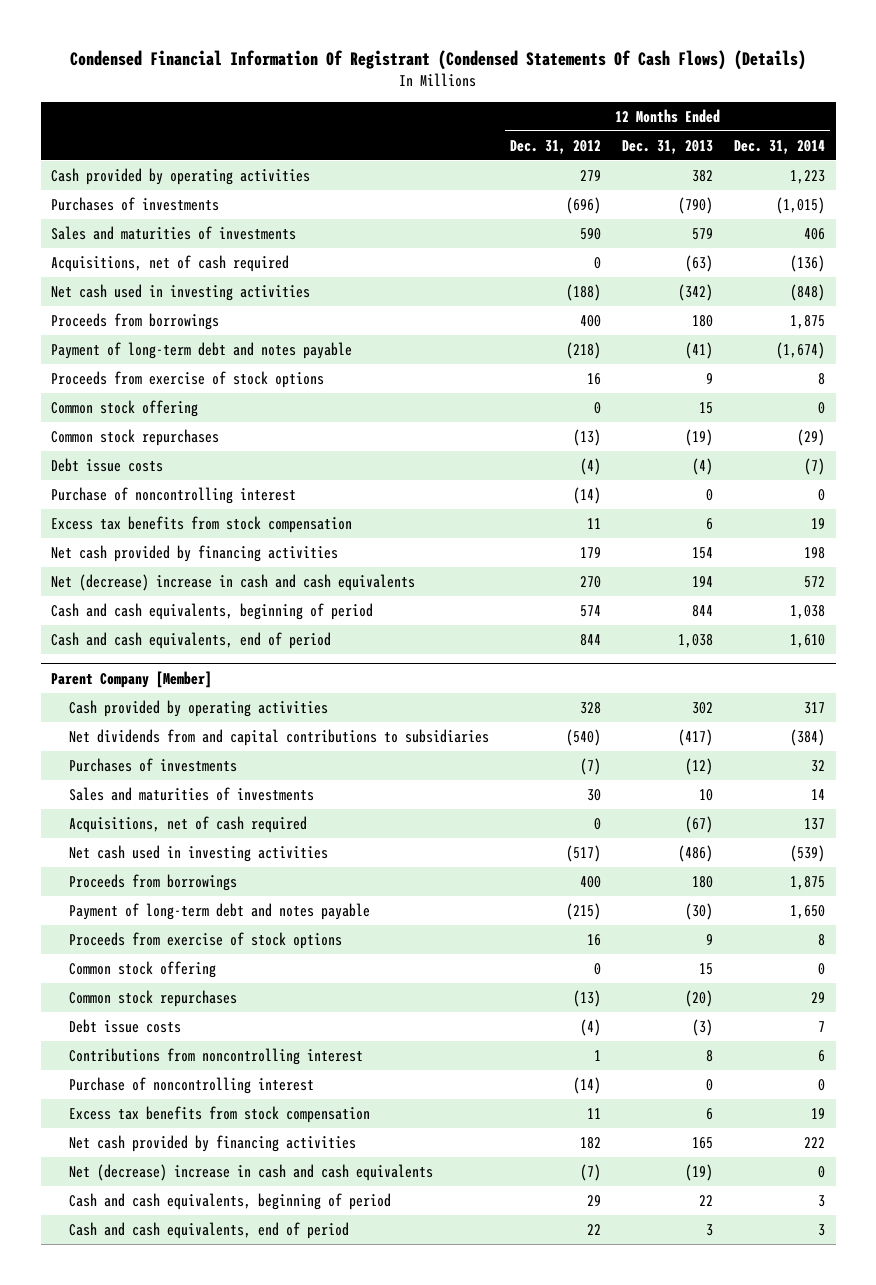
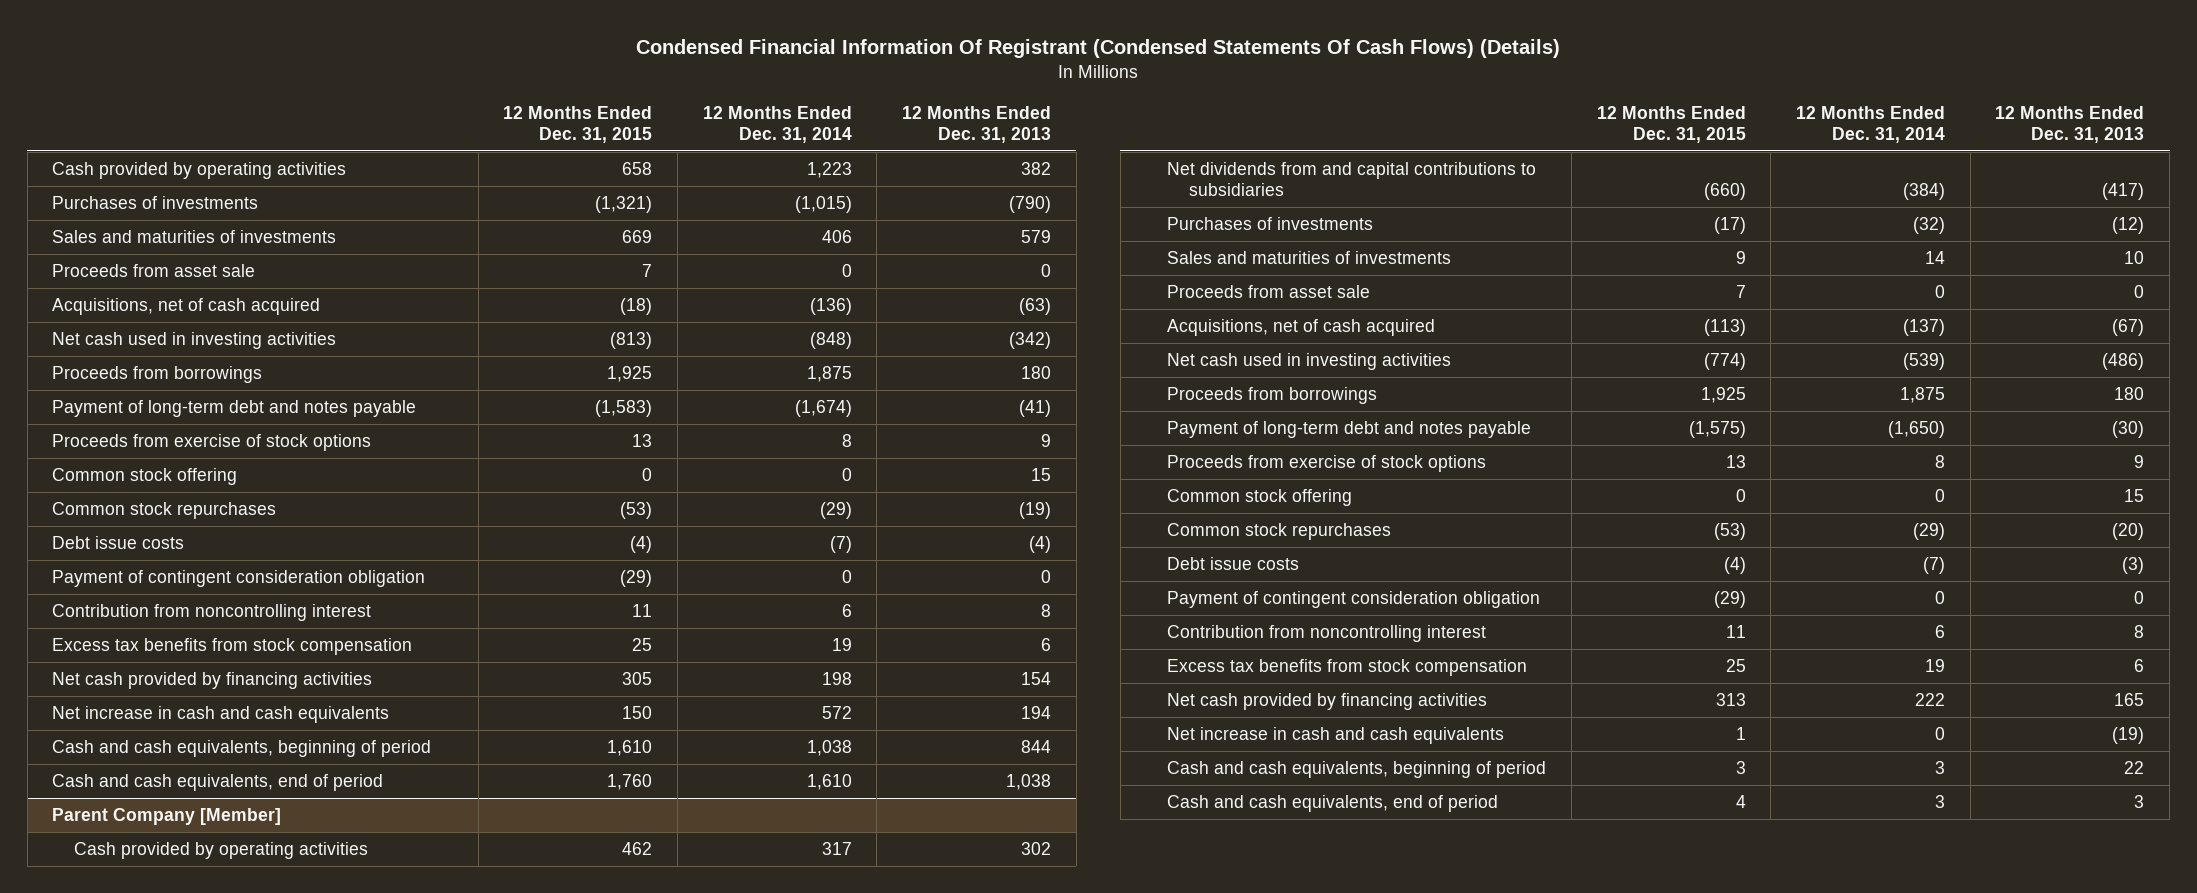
[510,139,602,154] Dec. 31, 2012 -> none
none -> [503,105,653,143] 12 Months Ended Dec. 31, 2015
none -> [52,264,256,278] Proceeds from asset sale
[51,255,290,273] Acquisitions, net of cash required -> [52,298,321,316] Acquisitions, net of cash acquired
[51,487,297,505] Purchase of noncontrolling interest -> none
none -> [52,570,426,588] Payment of contingent consideration obligation
none -> [52,604,372,622] Contribution from noncontrolling interest
[51,574,416,592] Net (decrease) increase in cash and cash equivalents -> [52,706,390,724] Net increase in cash and cash equivalents
[811,760,826,773] 32 -> [1913,217,1946,235] (32)
none -> [1167,285,1371,299] Proceeds from asset sale
[68,816,307,834] Acquisitions, net of cash required -> [1167,319,1436,337] Acquisitions, net of cash acquired
[804,818,826,831] 137 -> [1903,319,1946,337] (137)
[790,905,826,920] 1,650 -> [1888,421,1946,439] (1,650)
[68,1077,314,1095] Purchase of noncontrolling interest -> none
[811,992,826,1004] 29 -> [1913,523,1946,541] (29)
[818,1021,826,1033] 7 -> [1923,557,1946,575] (7)
none -> [1167,591,1541,609] Payment of contingent consideration obligation
[68,1048,363,1066] Contributions from noncontrolling interest -> [1167,625,1487,643] Contribution from noncontrolling interest
[68,1164,433,1182] Net (decrease) increase in cash and cash equivalents -> [1167,727,1505,745] Net increase in cash and cash equivalents

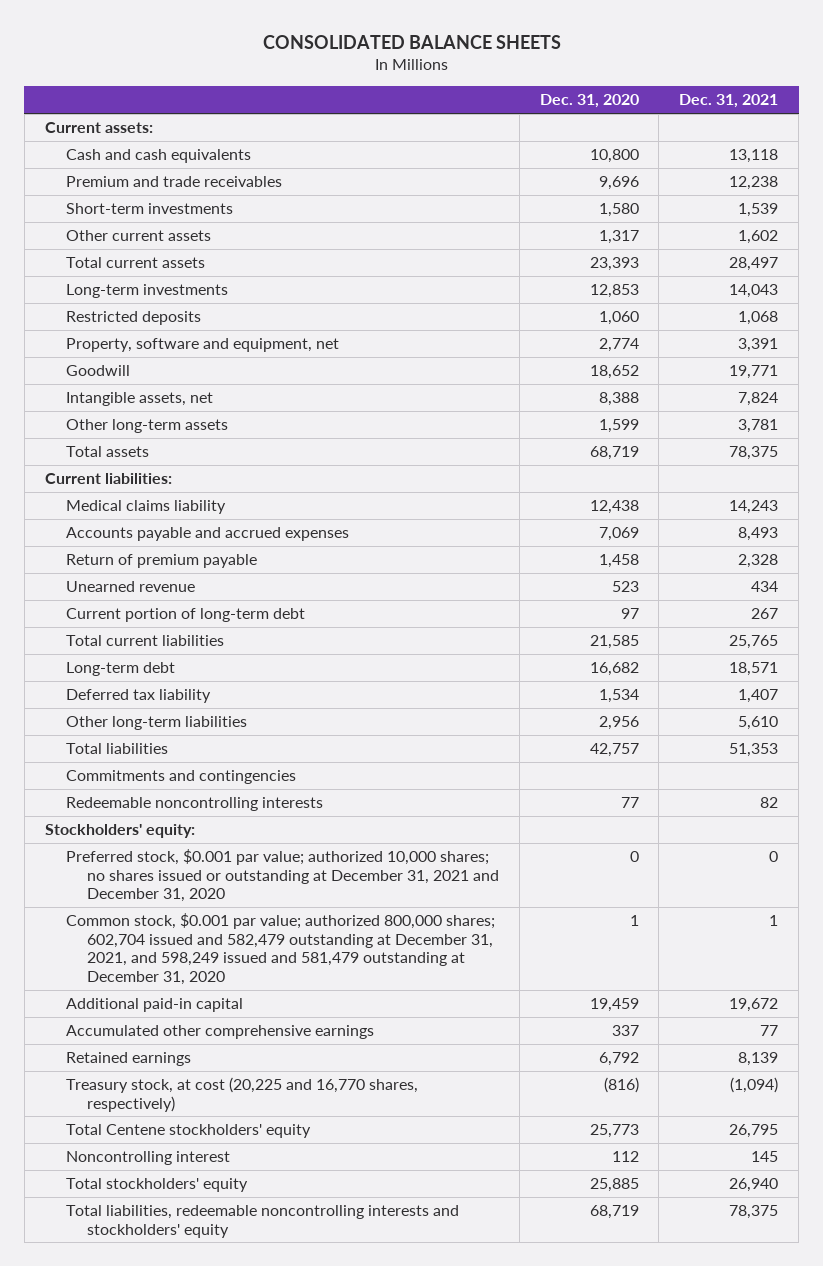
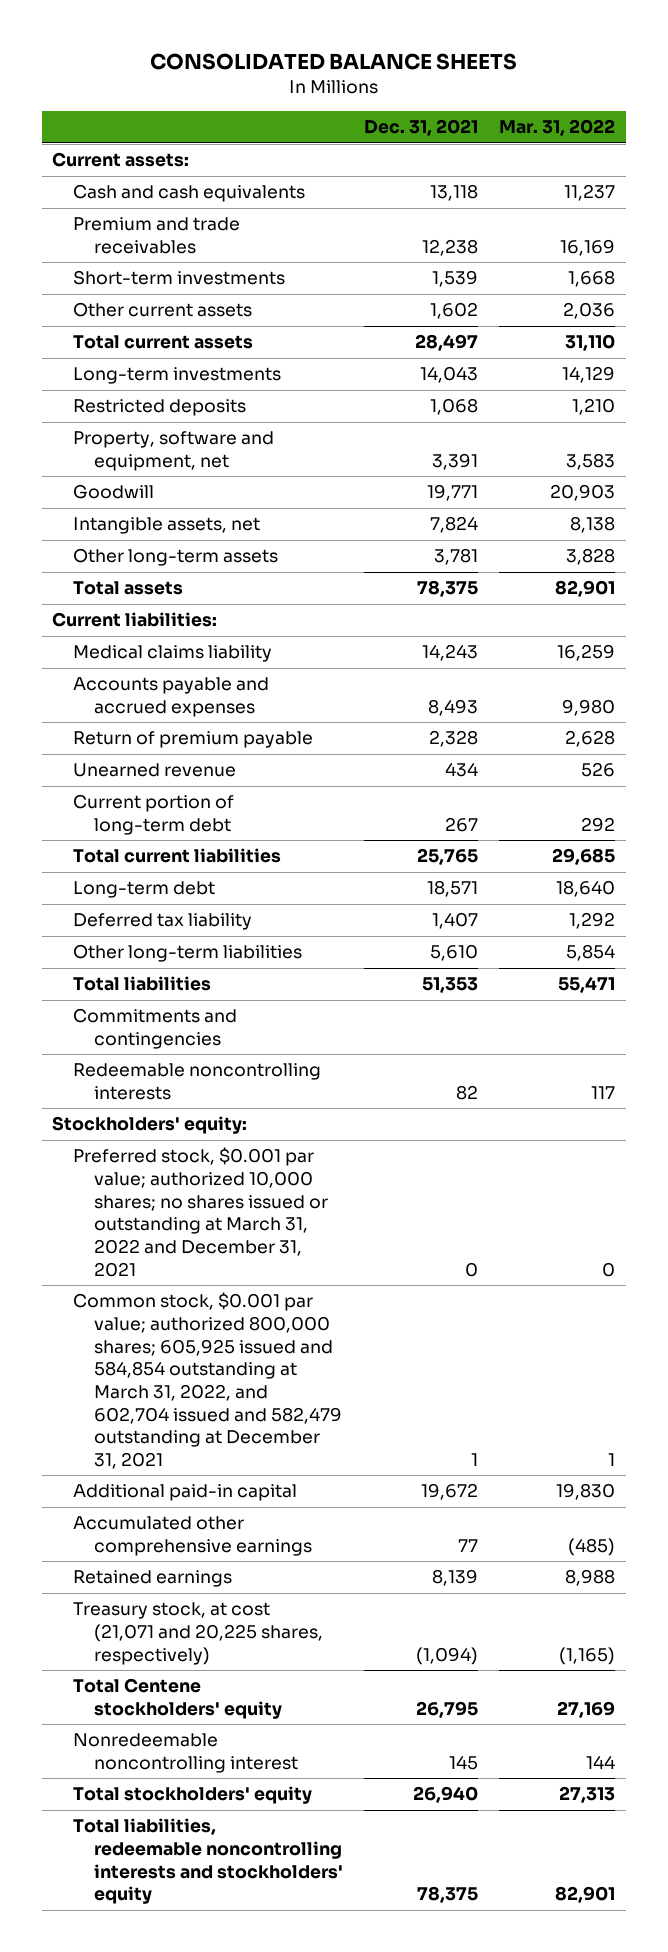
[539,94,639,109] Dec. 31, 2020 -> none
none -> [499,119,616,137] Mar. 31, 2022
[65,849,499,903] Preferred stock, $0.001 par value; authorized 10,000 shares; no shares issued or outstanding at December 31, 2021 and December 31, 2020 -> [73,1147,329,1277] Preferred stock, $0.001 par value; authorized 10,000 shares; no shares issued or outstanding at March 31, 2022 and December 31, 2021
[65,913,495,986] Common stock, $0.001 par value; authorized 800,000 shares; 602,704 issued and 582,479 outstanding at December 31, 2021, and 598,249 issued and 581,479 outstanding at December 31, 2020 -> [73,1292,343,1469] Common stock, $0.001 par value; authorized 800,000 shares; 605,925 issued and 584,854 outstanding at March 31, 2022, and 602,704 issued and 582,479 outstanding at December 31, 2021
[65,1077,418,1112] Treasury stock, at cost (20,225 and 16,770 shares, respectively) -> [73,1602,324,1665] Treasury stock, at cost (21,071 and 20,225 shares, respectively)
[65,1151,230,1166] Noncontrolling interest -> [73,1733,299,1773] Nonredeemable noncontrolling interest

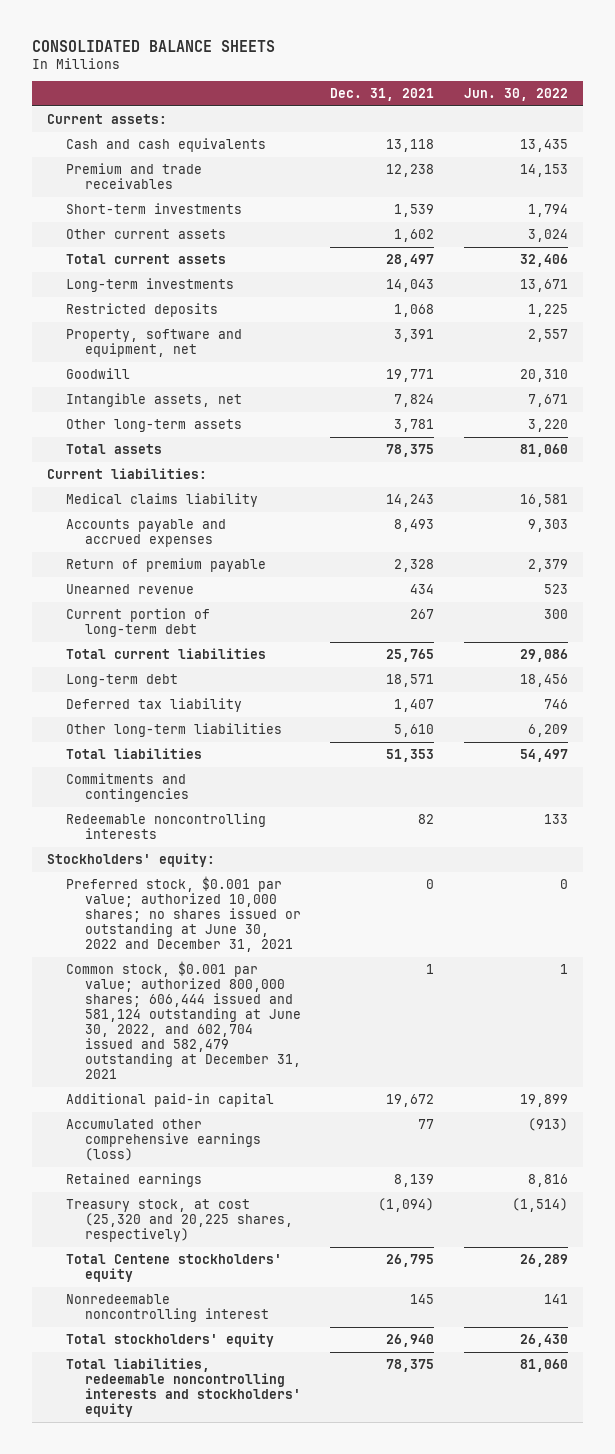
[499,119,616,137] Mar. 31, 2022 -> none
none -> [463,88,568,102] Jun. 30, 2022
[73,1147,329,1277] Preferred stock, $0.001 par value; authorized 10,000 shares; no shares issued or outstanding at March 31, 2022 and December 31, 2021 -> [65,875,301,952] Preferred stock, $0.001 par value; authorized 10,000 shares; no shares issued or outstanding at June 30, 2022 and December 31, 2021
[73,1292,343,1469] Common stock, $0.001 par value; authorized 800,000 shares; 605,925 issued and 584,854 outstanding at March 31, 2022, and 602,704 issued and 582,479 outstanding at December 31, 2021 -> [65,960,301,1079] Common stock, $0.001 par value; authorized 800,000 shares; 606,444 issued and 581,124 outstanding at June 30, 2022, and 602,704 issued and 582,479 outstanding at December 31, 2021
[73,1516,313,1556] Accumulated other comprehensive earnings -> [65,1118,261,1161] Accumulated other comprehensive earnings (loss)
[73,1602,324,1665] Treasury stock, at cost (21,071 and 20,225 shares, respectively) -> [65,1198,293,1242] Treasury stock, at cost (25,320 and 20,225 shares, respectively)

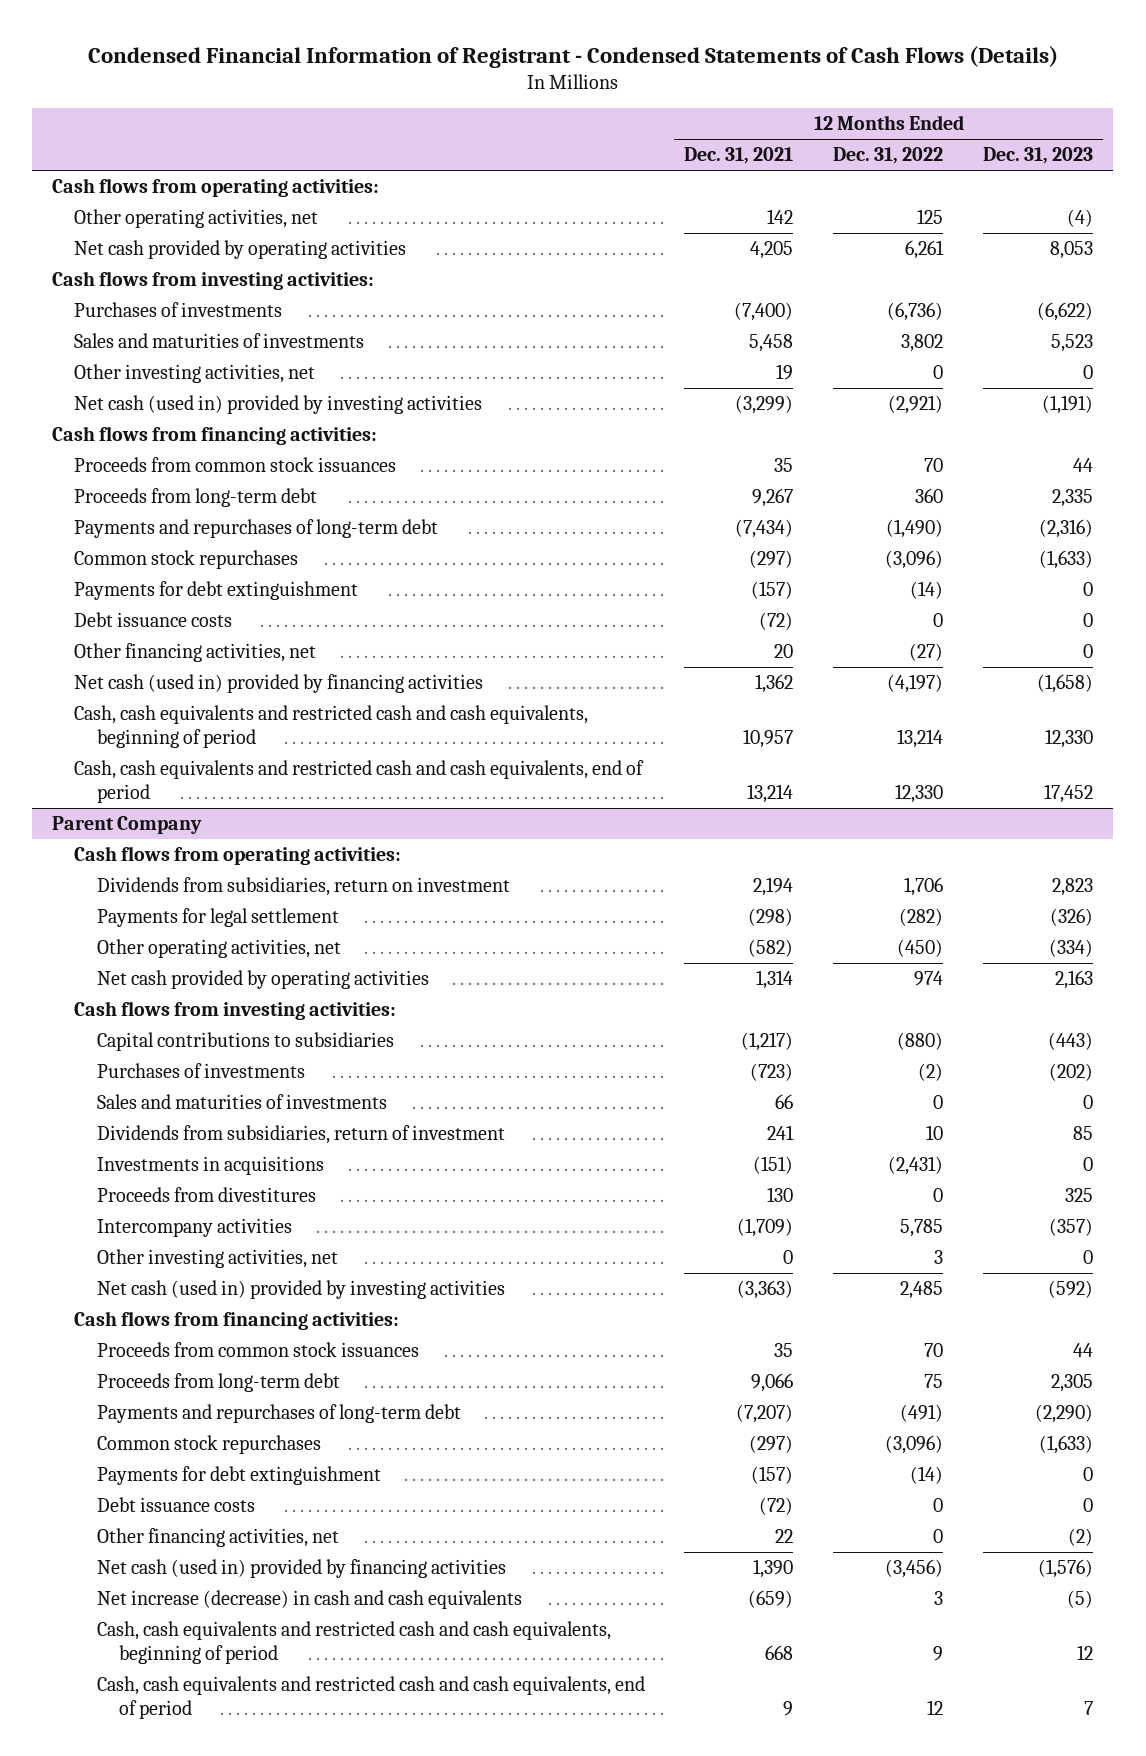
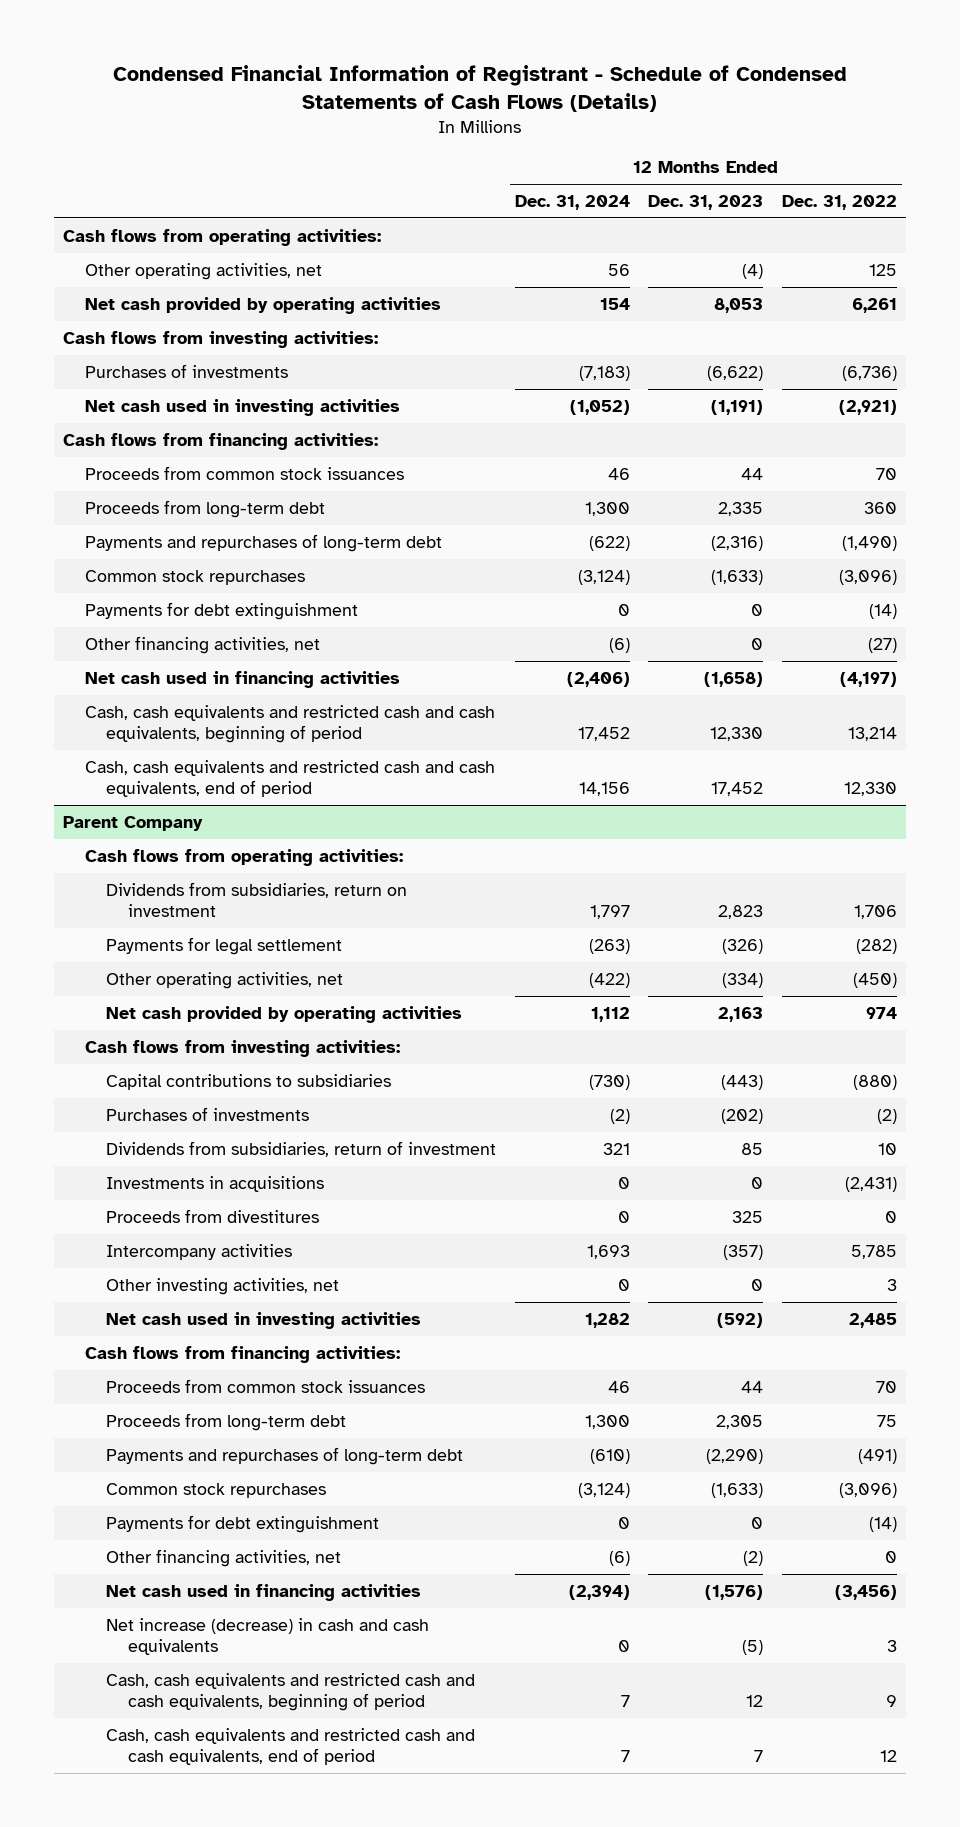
[87,45,1058,68] Condensed Financial Information of Registrant - Condensed Statements of Cash Flows (Details) -> [113,65,848,112] Condensed Financial Information of Registrant - Schedule of Condensed Statements of Cash Flows (Details)
[684,147,794,165] Dec. 31, 2021 -> none
none -> [514,195,630,211] Dec. 31, 2024
[74,333,365,349] Sales and maturities of investments -> none
[74,364,316,384] Other investing activities, net -> none
[74,395,483,415] Net cash (used in) provided by investing activities -> [84,398,400,416] Net cash used in investing activities
[74,612,233,628] Debt issuance costs -> none
[74,674,484,694] Net cash (used in) provided by financing activities -> [84,670,400,688] Net cash used in financing activities
[96,1094,387,1110] Sales and maturities of investments -> none
[96,1280,505,1300] Net cash (used in) provided by investing activities -> [106,1311,422,1329] Net cash used in investing activities
[96,1497,255,1513] Debt issuance costs -> none
[96,1559,506,1579] Net cash (used in) provided by financing activities -> [106,1583,422,1601] Net cash used in financing activities

